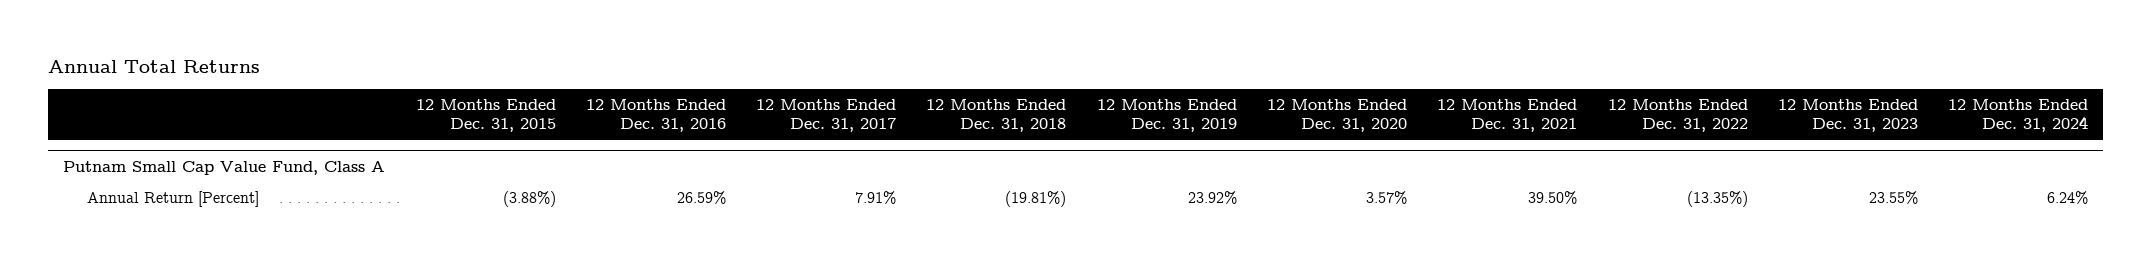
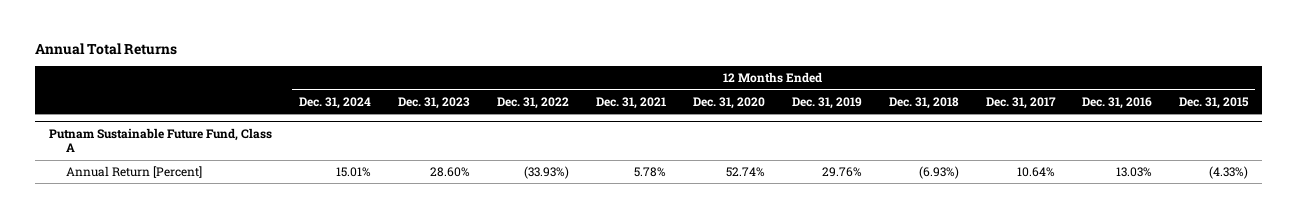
[63,161,386,176] Putnam Small Cap Value Fund, Class A -> none
none -> [48,127,272,153] Putnam Sustainable Future Fund, Class A
[502,191,556,208] (3.88%) -> [1209,166,1249,180] (4.33%)
[676,191,726,205] 26.59% -> [1116,167,1153,178] 13.03%
[855,191,897,205] 7.91% -> [1017,167,1056,178] 10.64%
[1005,191,1067,208] (19.81%) -> [919,166,960,180] (6.93%)
[1187,191,1237,205] 23.92% -> [822,167,863,178] 29.76%
[1366,191,1408,205] 3.57% -> [725,167,765,178] 52.74%
[1528,191,1578,205] 39.50% -> [633,167,666,178] 5.78%
[1686,191,1748,208] (13.35%) -> [523,166,569,180] (33.93%)
[1868,191,1918,205] 23.55% -> [429,167,470,178] 28.60%
[2047,191,2089,205] 6.24% -> [335,167,371,178] 15.01%

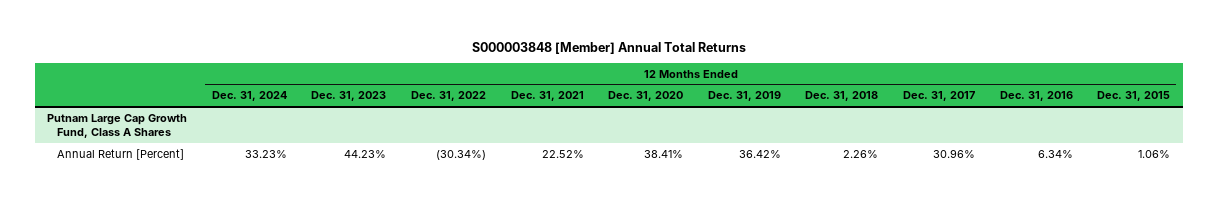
[35,43,178,56] Annual Total Returns -> [471,41,746,54] S000003848 [Member] Annual Total Returns
[48,127,272,153] Putnam Sustainable Future Fund, Class A -> none
none -> [47,113,188,138] Putnam Large Cap Growth Fund, Class A Shares
[335,167,371,178] 15.01% -> [244,149,287,158] 33.23%
[429,167,470,178] 28.60% -> [344,149,387,158] 44.23%
[523,166,569,180] (33.93%) -> [435,149,486,160] (30.34%)
[633,167,666,178] 5.78% -> [541,149,584,158] 22.52%
[725,167,765,178] 52.74% -> [644,149,684,158] 38.41%
[822,167,863,178] 29.76% -> [738,149,781,158] 36.42%
[919,166,960,180] (6.93%) -> [843,149,879,158] 2.26%
[1017,167,1056,178] 10.64% -> [933,148,976,158] 30.96%
[1116,167,1153,178] 13.03% -> [1037,149,1073,158] 6.34%
[1209,166,1249,180] (4.33%) -> [1138,149,1171,158] 1.06%

